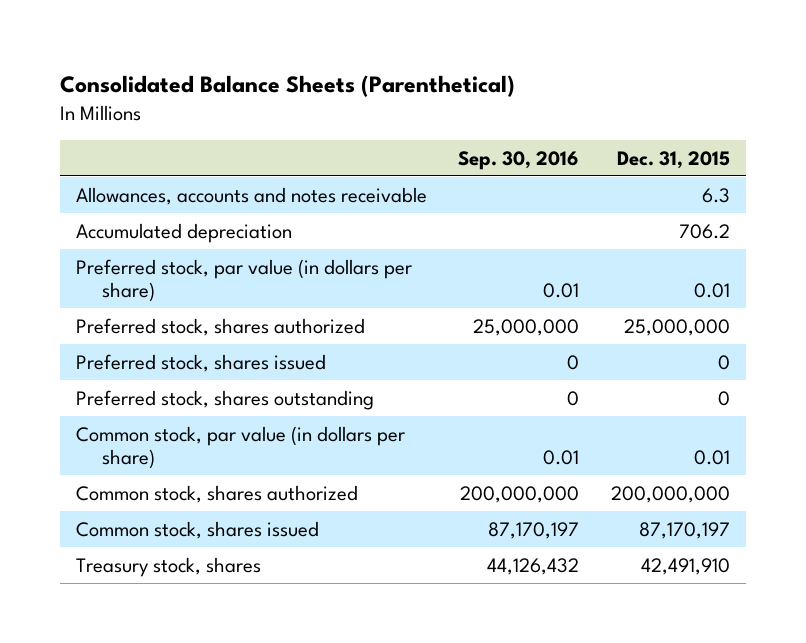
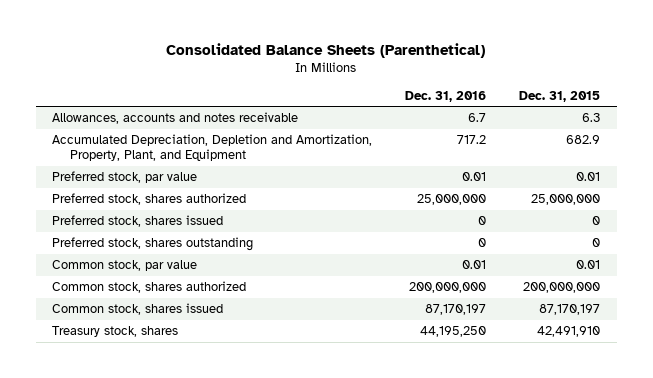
[458,150,580,170] Sep. 30, 2016 -> none
none -> [405,90,487,102] Dec. 31, 2016
[75,222,292,243] Accumulated depreciation -> [52,134,373,162] Accumulated Depreciation, Depletion and Amortization, Property, Plant, and Equipment
[678,223,730,239] 706.2 -> [566,135,601,145] 682.9
[75,258,412,303] Preferred stock, par value (in dollars per share) -> [52,171,198,184] Preferred stock, par value
[75,425,405,470] Common stock, par value (in dollars per share) -> [52,260,198,272] Common stock, par value

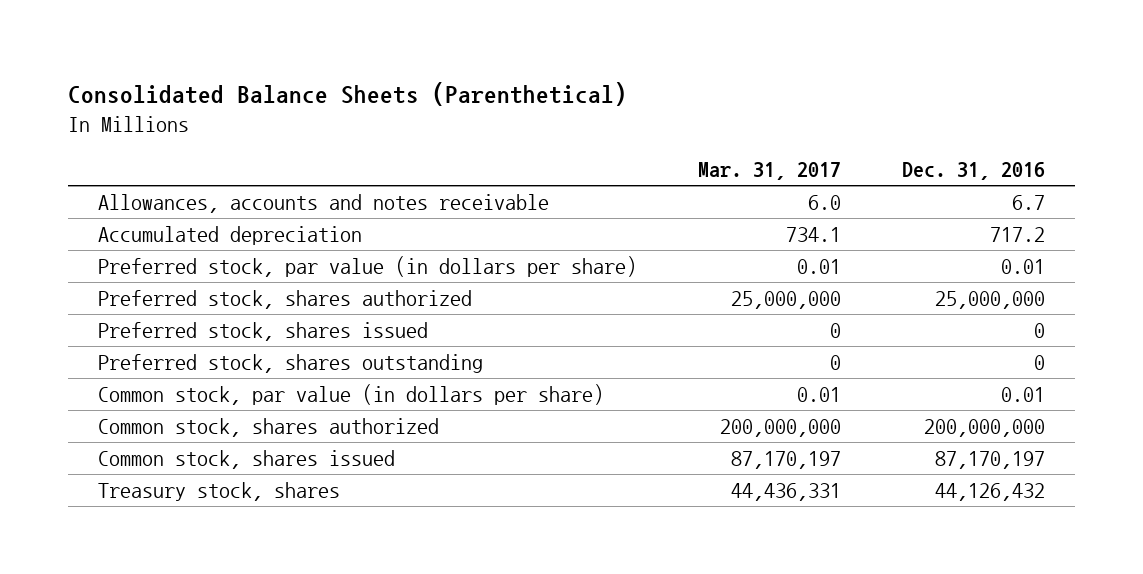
[519,90,601,102] Dec. 31, 2015 -> none
none -> [697,162,841,181] Mar. 31, 2017
[52,134,373,162] Accumulated Depreciation, Depletion and Amortization, Property, Plant, and Equipment -> [98,226,363,246] Accumulated depreciation
[52,171,198,184] Preferred stock, par value -> [98,256,638,278] Preferred stock, par value (in dollars per share)
[52,260,198,272] Common stock, par value -> [98,384,605,406] Common stock, par value (in dollars per share)
[420,326,487,338] 44,195,250 -> [934,483,1045,502] 44,126,432

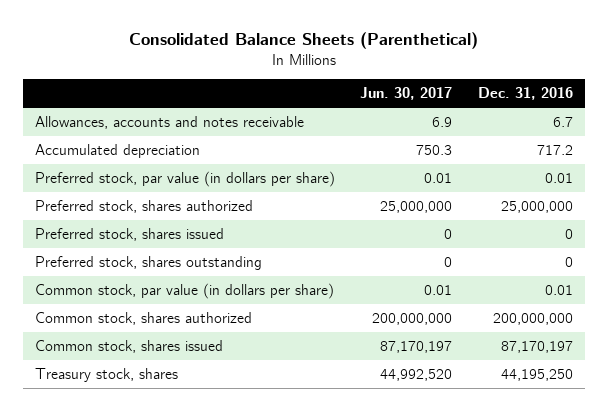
[697,162,841,181] Mar. 31, 2017 -> none
none -> [360,87,453,101] Jun. 30, 2017
[934,483,1045,502] 44,126,432 -> [500,369,573,382] 44,195,250

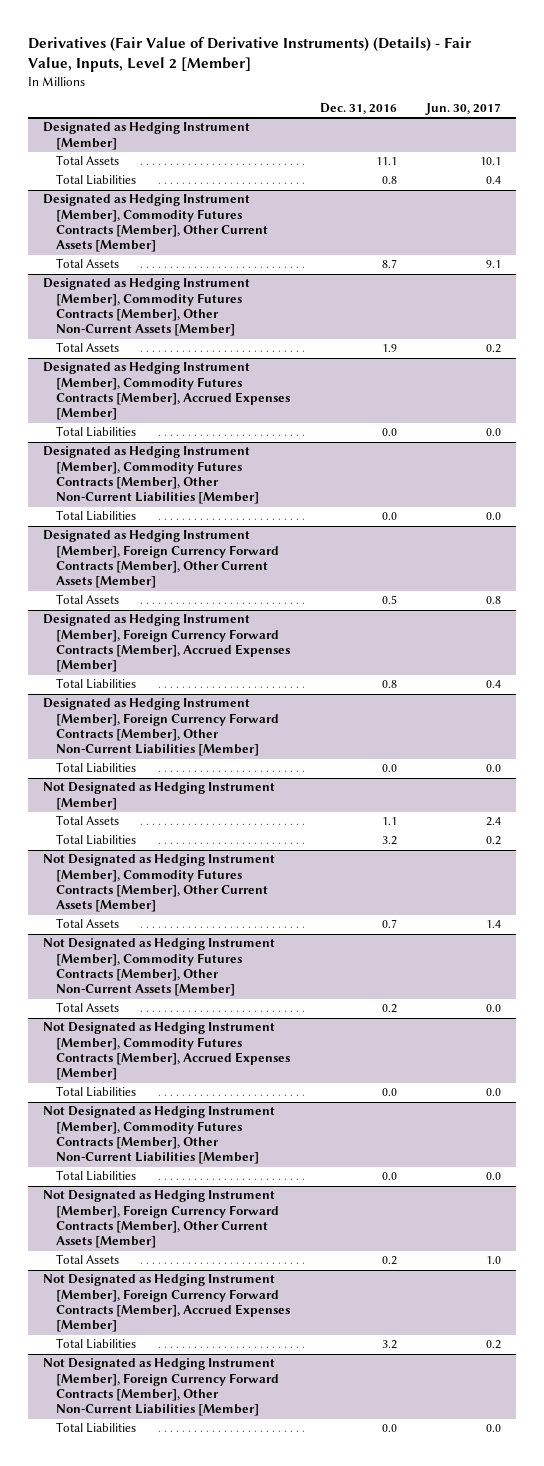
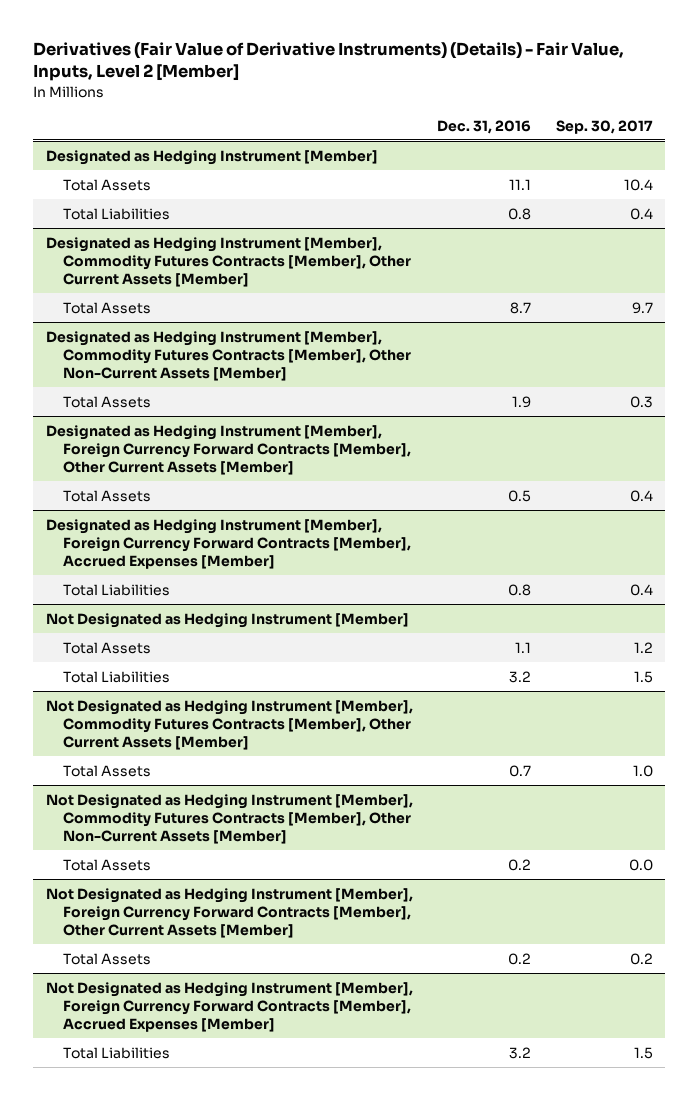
[425,103,502,116] Jun. 30, 2017 -> none
none -> [555,119,653,134] Sep. 30, 2017
[42,362,290,421] Designated as Hedging Instrument [Member], Commodity Futures Contracts [Member], Accrued Expenses [Member] -> none
[55,426,136,438] Total Liabilities -> none
[42,446,259,505] Designated as Hedging Instrument [Member], Commodity Futures Contracts [Member], Other Non-Current Liabilities [Member] -> none
[55,510,136,522] Total Liabilities -> none
[42,698,279,757] Designated as Hedging Instrument [Member], Foreign Currency Forward Contracts [Member], Other Non-Current Liabilities [Member] -> none
[55,762,136,774] Total Liabilities -> none
[42,1022,290,1081] Not Designated as Hedging Instrument [Member], Commodity Futures Contracts [Member], Accrued Expenses [Member] -> none
[55,1086,136,1098] Total Liabilities -> none
[42,1106,275,1165] Not Designated as Hedging Instrument [Member], Commodity Futures Contracts [Member], Other Non-Current Liabilities [Member] -> none
[55,1170,136,1182] Total Liabilities -> none
[42,1358,279,1417] Not Designated as Hedging Instrument [Member], Foreign Currency Forward Contracts [Member], Other Non-Current Liabilities [Member] -> none
[55,1422,136,1434] Total Liabilities -> none

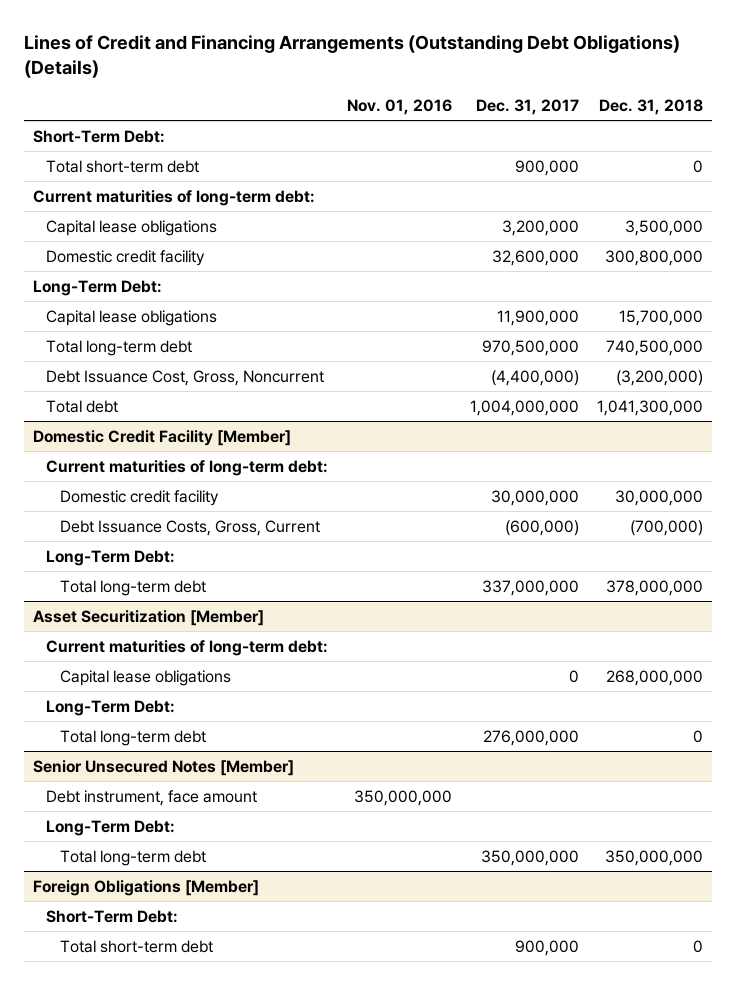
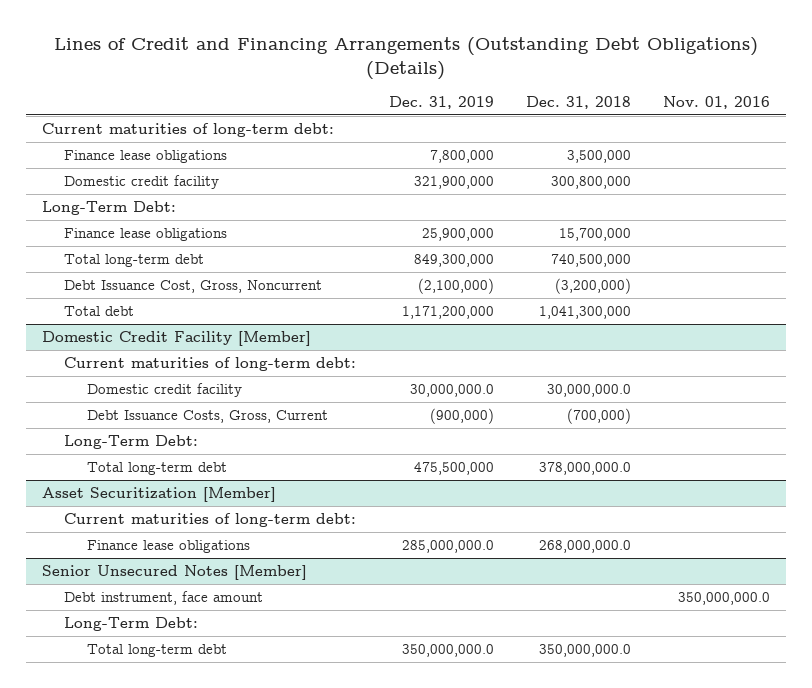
[475,98,579,115] Dec. 31, 2017 -> none
none -> [388,96,494,110] Dec. 31, 2019
[33,129,166,143] Short-Term Debt: -> none
[46,159,200,173] Total short-term debt -> none
[46,219,218,236] Capital lease obligations -> [64,150,228,164] Finance lease obligations
[46,309,218,326] Capital lease obligations -> [64,228,228,242] Finance lease obligations
[614,489,703,506] 30,000,000 -> [546,384,631,398] 30,000,000.0
[605,579,703,596] 378,000,000 -> [538,462,631,476] 378,000,000.0
[46,699,176,716] Long-Term Debt: -> none
[59,729,206,746] Total long-term debt -> none
[59,669,231,686] Capital lease obligations -> [86,540,250,554] Finance lease obligations
[605,669,703,686] 268,000,000 -> [538,540,631,554] 268,000,000.0
[353,789,452,806] 350,000,000 -> [677,592,770,606] 350,000,000.0
[33,879,260,896] Foreign Obligations [Member] -> none
[46,909,179,923] Short-Term Debt: -> none
[59,939,213,953] Total short-term debt -> none
[604,849,703,866] 350,000,000 -> [538,644,631,658] 350,000,000.0

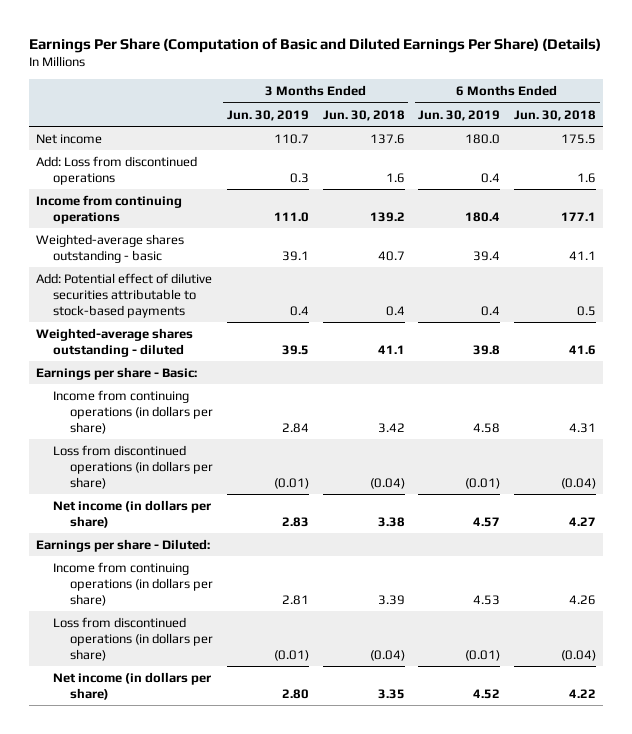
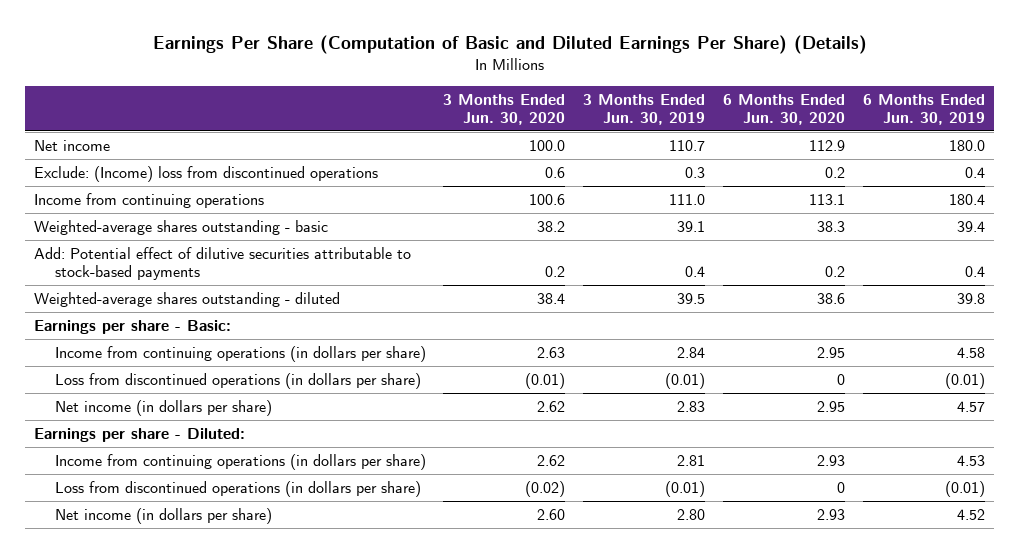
[322,109,405,121] Jun. 30, 2018 -> none
[514,109,597,121] Jun. 30, 2018 -> none
none -> [443,93,566,126] 3 Months Ended Jun. 30, 2020
none -> [723,93,846,126] 6 Months Ended Jun. 30, 2020
[35,155,197,185] Add: Loss from discontinued operations -> [34,165,379,182] Exclude: (Income) loss from discontinued operations

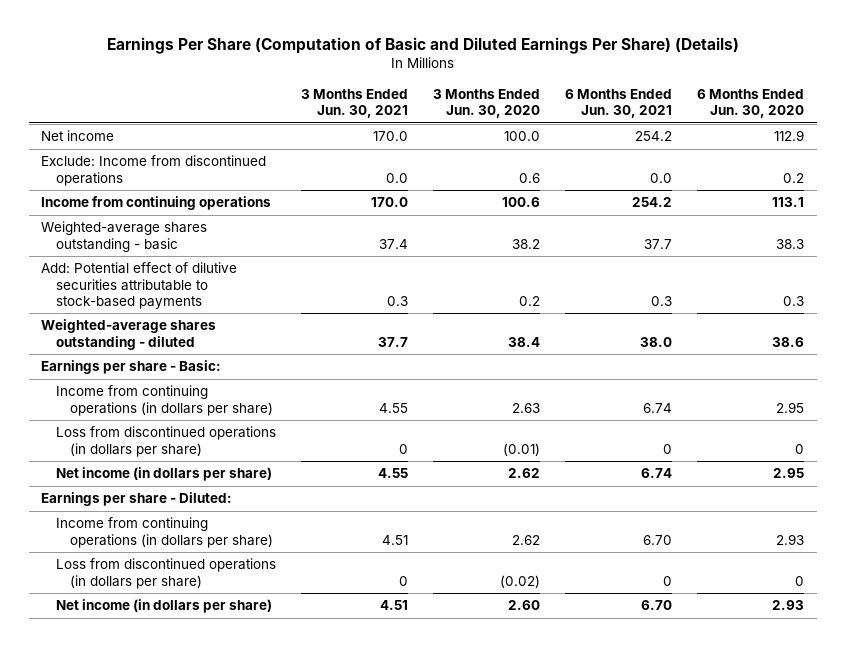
[583,93,706,126] 3 Months Ended Jun. 30, 2019 -> none
[863,93,986,126] 6 Months Ended Jun. 30, 2019 -> none
none -> [300,89,408,119] 3 Months Ended Jun. 30, 2021
none -> [564,89,672,119] 6 Months Ended Jun. 30, 2021
[34,165,379,182] Exclude: (Income) loss from discontinued operations -> [41,155,267,186] Exclude: Income from discontinued operations
[825,266,846,278] 0.2 -> [783,295,805,306] 0.3

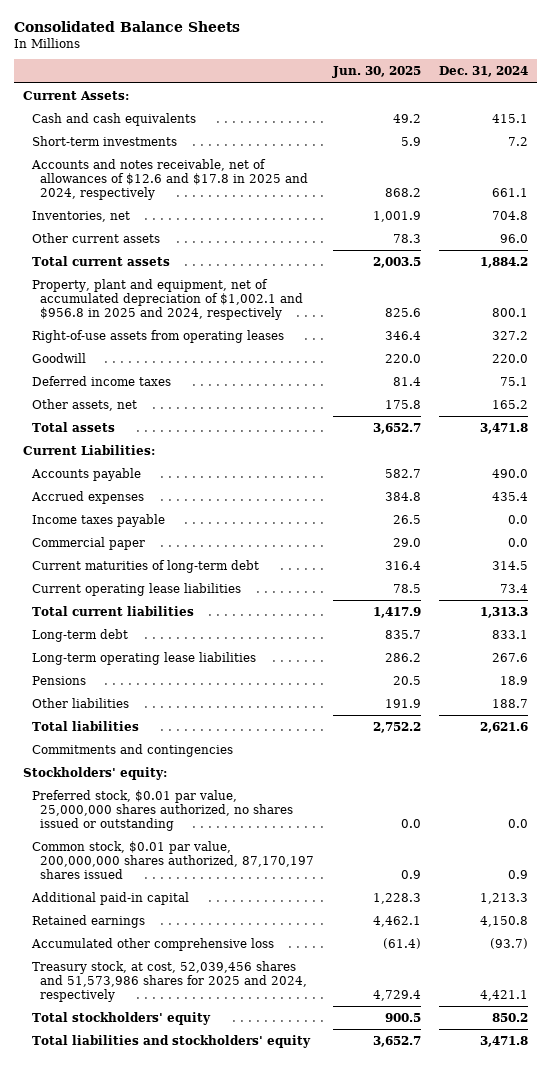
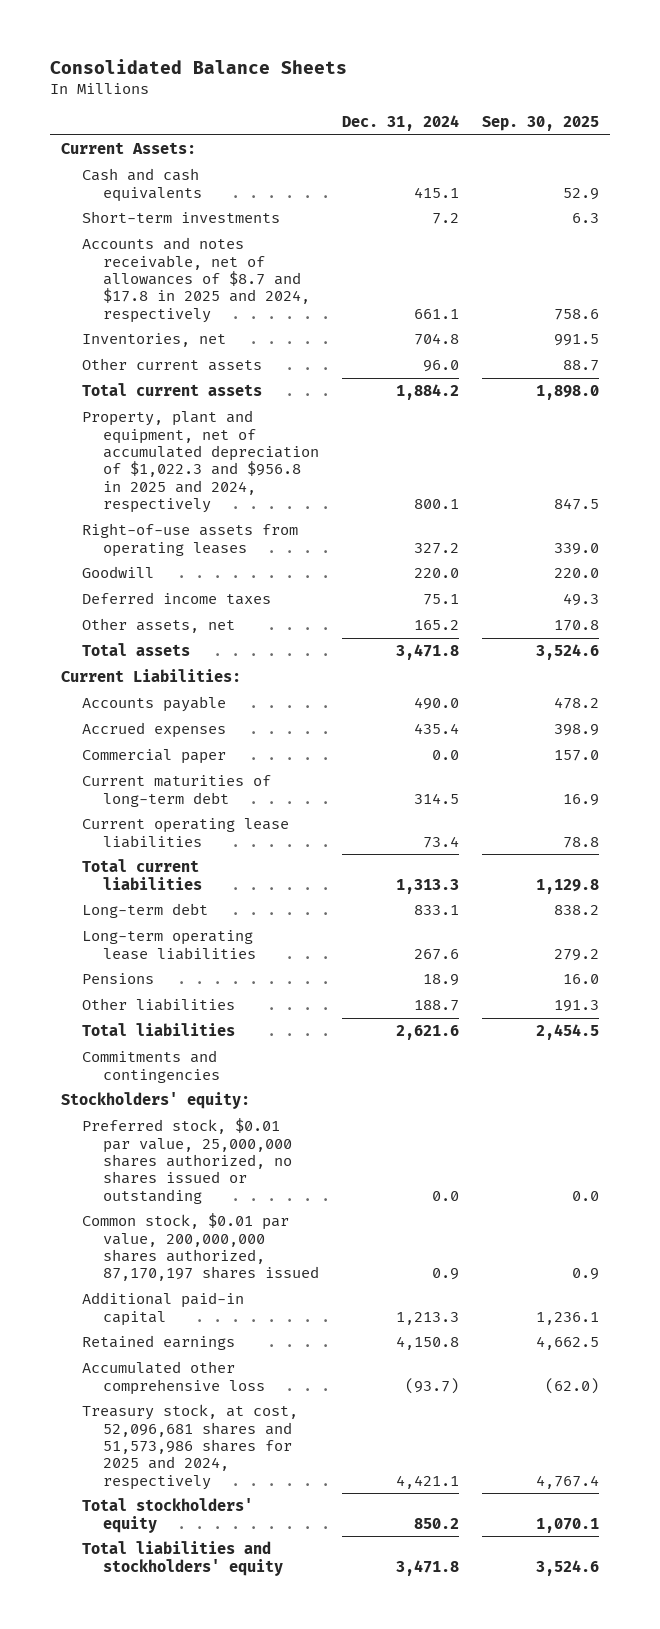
[331,66,421,79] Jun. 30, 2025 -> none
none -> [481,116,599,132] Sep. 30, 2025
[30,158,309,200] Accounts and notes receivable, net of allowances of $12.6 and $17.8 in 2025 and 2024, respectively -> [82,237,311,323] Accounts and notes receivable, net of allowances of $8.7 and $17.8 in 2025 and 2024, respectively
[31,278,304,320] Property, plant and equipment, net of accumulated depreciation of $1,002.1 and $956.8 in 2025 and 2024, respectively -> [82,410,320,514] Property, plant and equipment, net of accumulated depreciation of $1,022.3 and $956.8 in 2025 and 2024, respectively
[31,513,165,527] Income taxes payable -> none
[31,960,308,1002] Treasury stock, at cost, 52,039,456 shares and 51,573,986 shares for 2025 and 2024, respectively -> [82,1404,299,1490] Treasury stock, at cost, 52,096,681 shares and 51,573,986 shares for 2025 and 2024, respectively

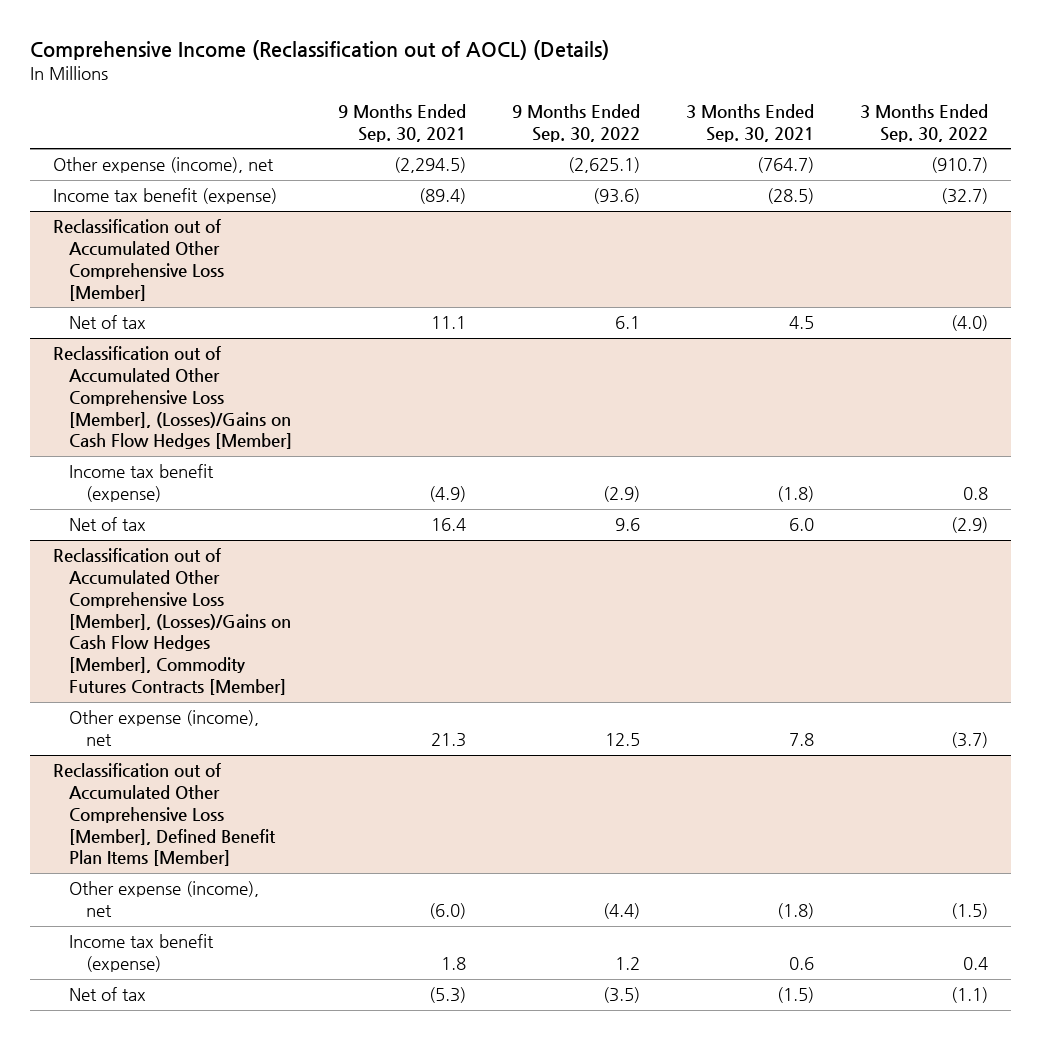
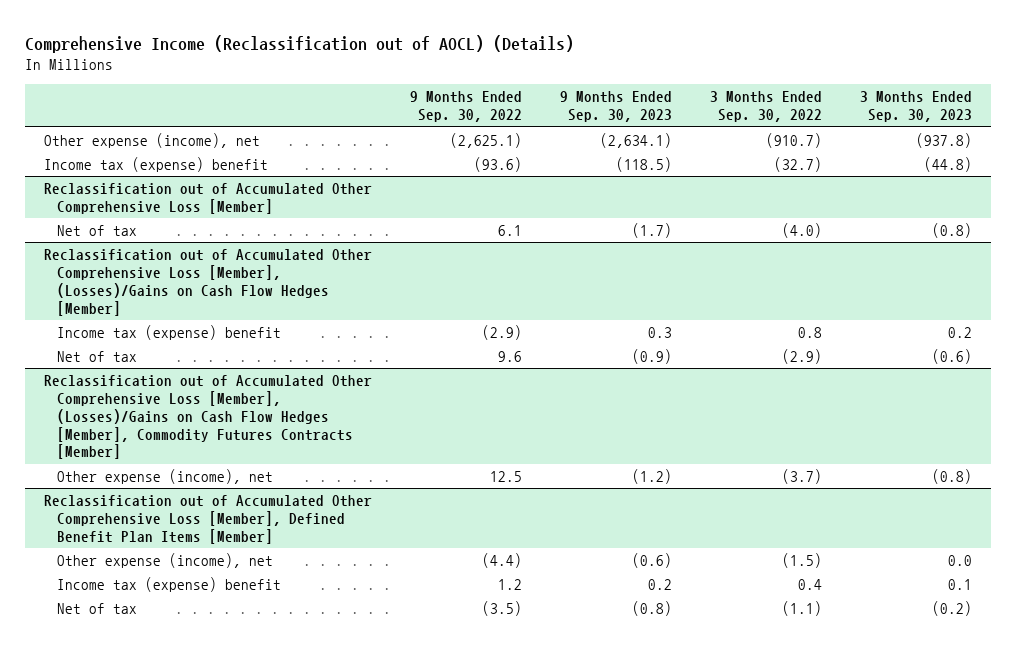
[338,103,467,142] 9 Months Ended Sep. 30, 2021 -> none
[685,103,814,142] 3 Months Ended Sep. 30, 2021 -> none
none -> [560,91,673,123] 9 Months Ended Sep. 30, 2023
none -> [860,91,973,123] 3 Months Ended Sep. 30, 2023
[52,188,277,205] Income tax benefit (expense) -> [44,156,269,172] Income tax (expense) benefit
[69,464,215,503] Income tax benefit (expense) -> [57,324,282,340] Income tax (expense) benefit
[69,934,215,973] Income tax benefit (expense) -> [57,576,282,592] Income tax (expense) benefit

